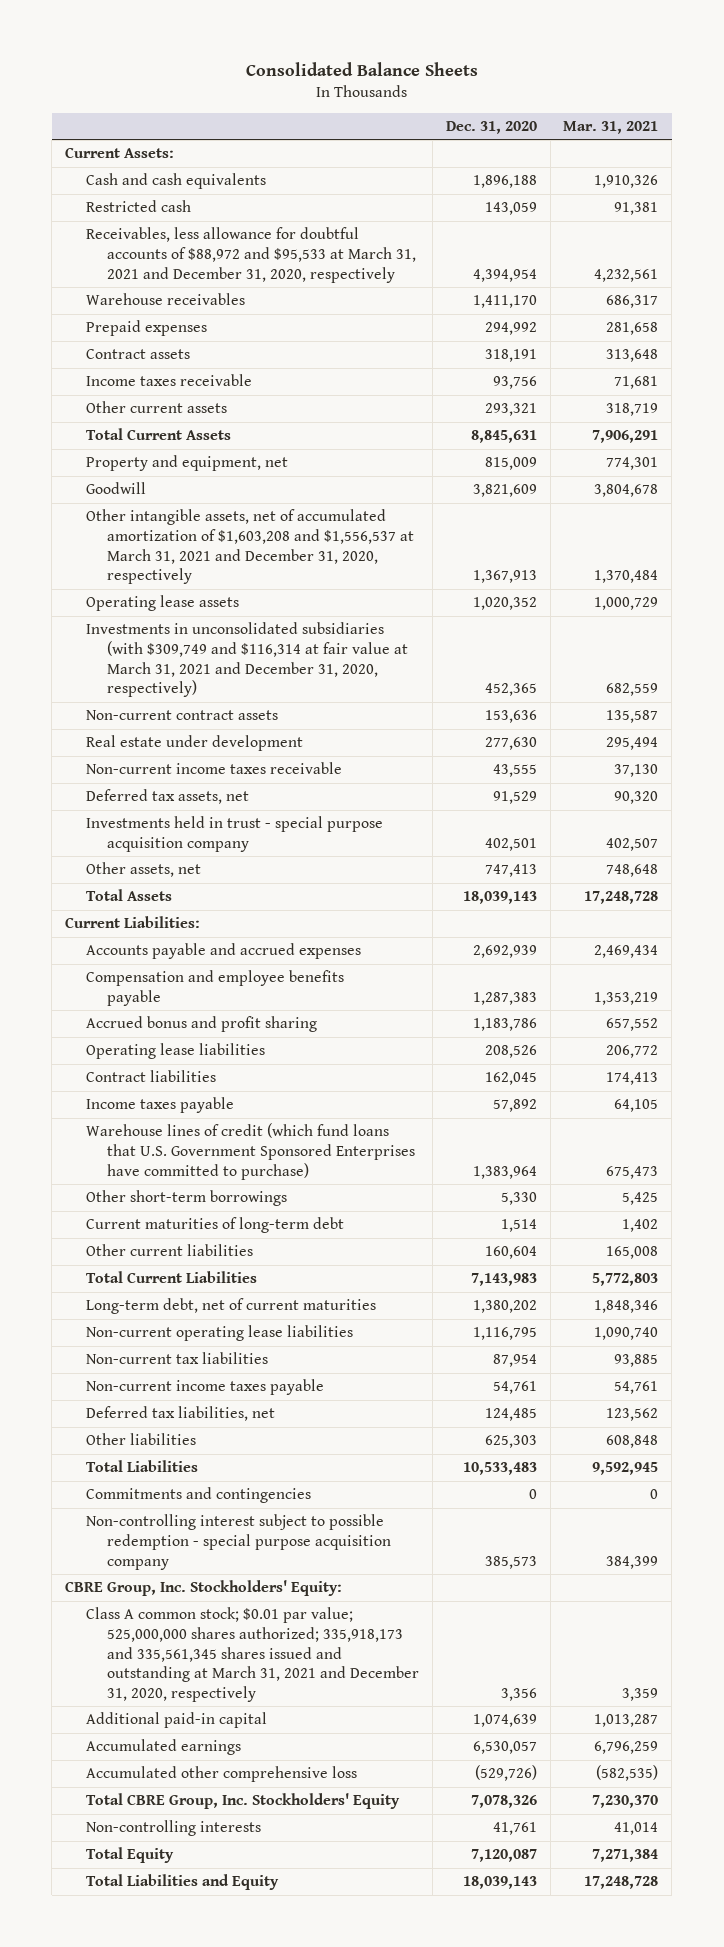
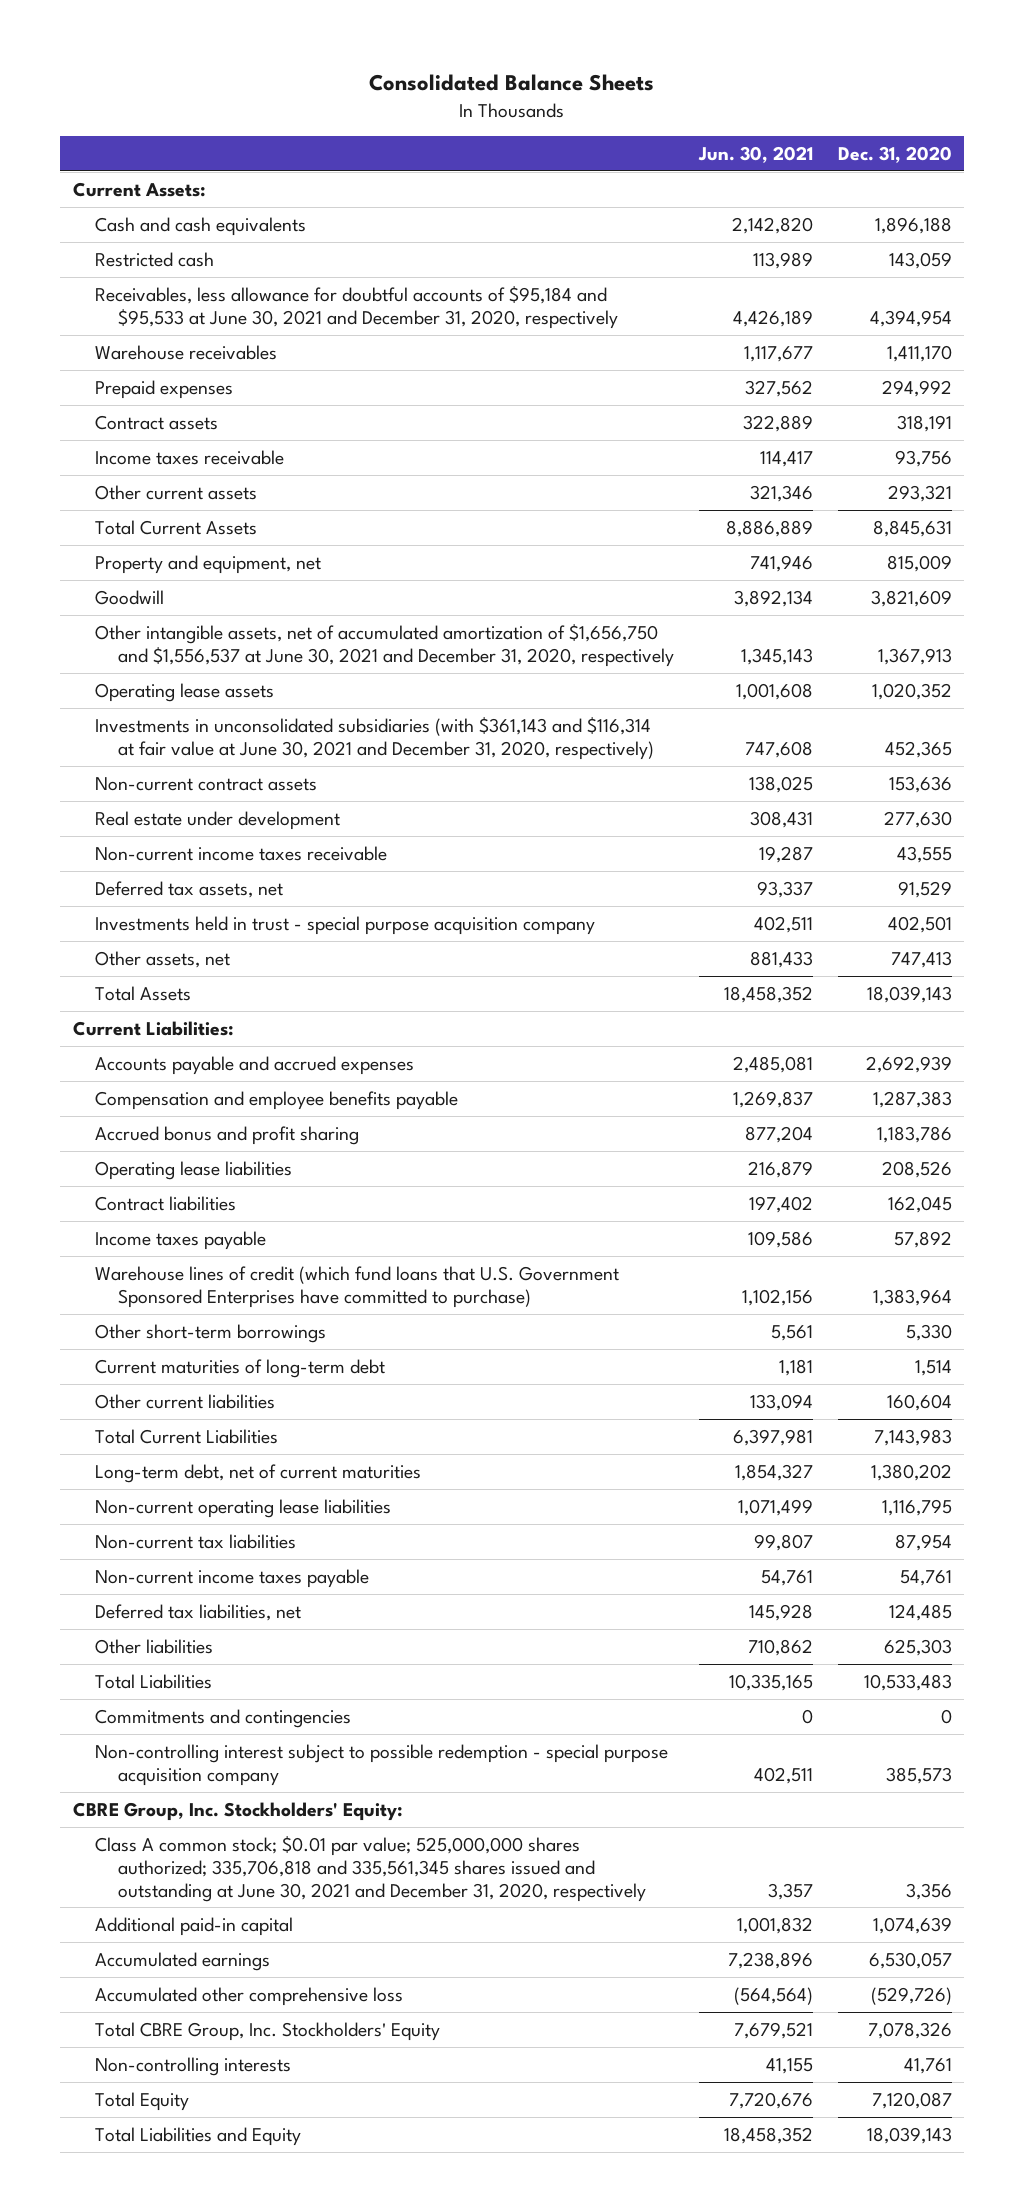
[563,121,659,135] Mar. 31, 2021 -> none
none -> [698,146,814,164] Jun. 30, 2021
[86,227,417,283] Receivables, less allowance for doubtful accounts of $88,972 and $95,533 at March 31, 2021 and December 31, 2020, respectively -> [95,285,619,329] Receivables, less allowance for doubtful accounts of $95,184 and $95,533 at June 30, 2021 and December 31, 2020, respectively
[86,509,415,585] Other intangible assets, net of accumulated amortization of $1,603,208 and $1,556,537 at March 31, 2021 and December 31, 2020, respectively -> [95,623,675,667] Other intangible assets, net of accumulated amortization of $1,656,750 and $1,556,537 at June 30, 2021 and December 31, 2020, respectively
[86,622,409,698] Investments in unconsolidated subsidiaries (with $309,749 and $116,314 at fair value at March 31, 2021 and December 31, 2020, respectively) -> [95,716,655,760] Investments in unconsolidated subsidiaries (with $361,143 and $116,314 at fair value at June 30, 2021 and December 31, 2020, respectively)
[86,1607,420,1703] Class A common stock; $0.01 par value; 525,000,000 shares authorized; 335,918,173 and 335,561,345 shares issued and outstanding at March 31, 2021 and December 31, 2020, respectively -> [95,1835,647,1902] Class A common stock; $0.01 par value; 525,000,000 shares authorized; 335,706,818 and 335,561,345 shares issued and outstanding at June 30, 2021 and December 31, 2020, respectively

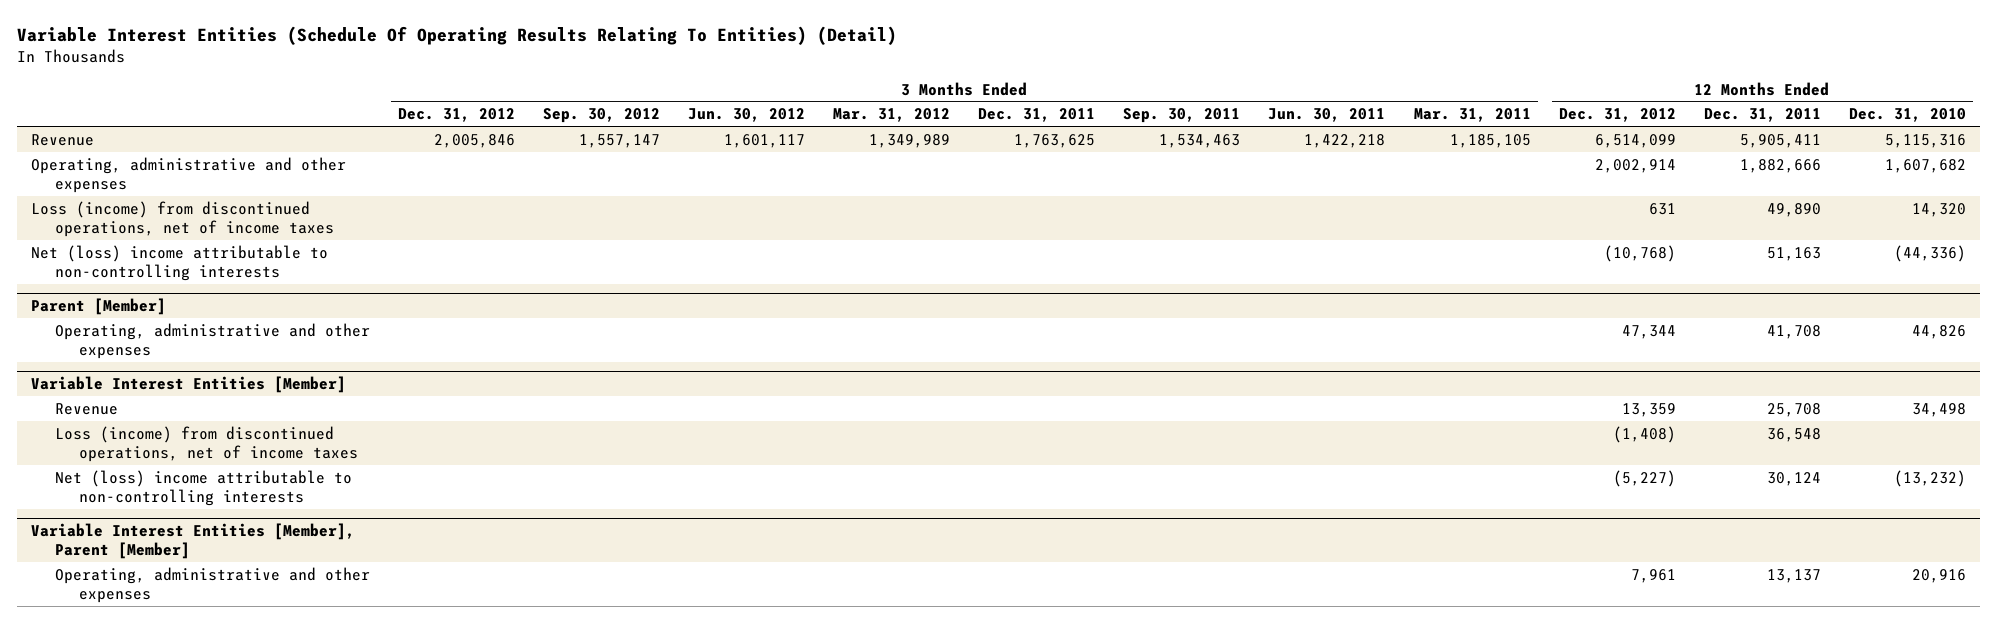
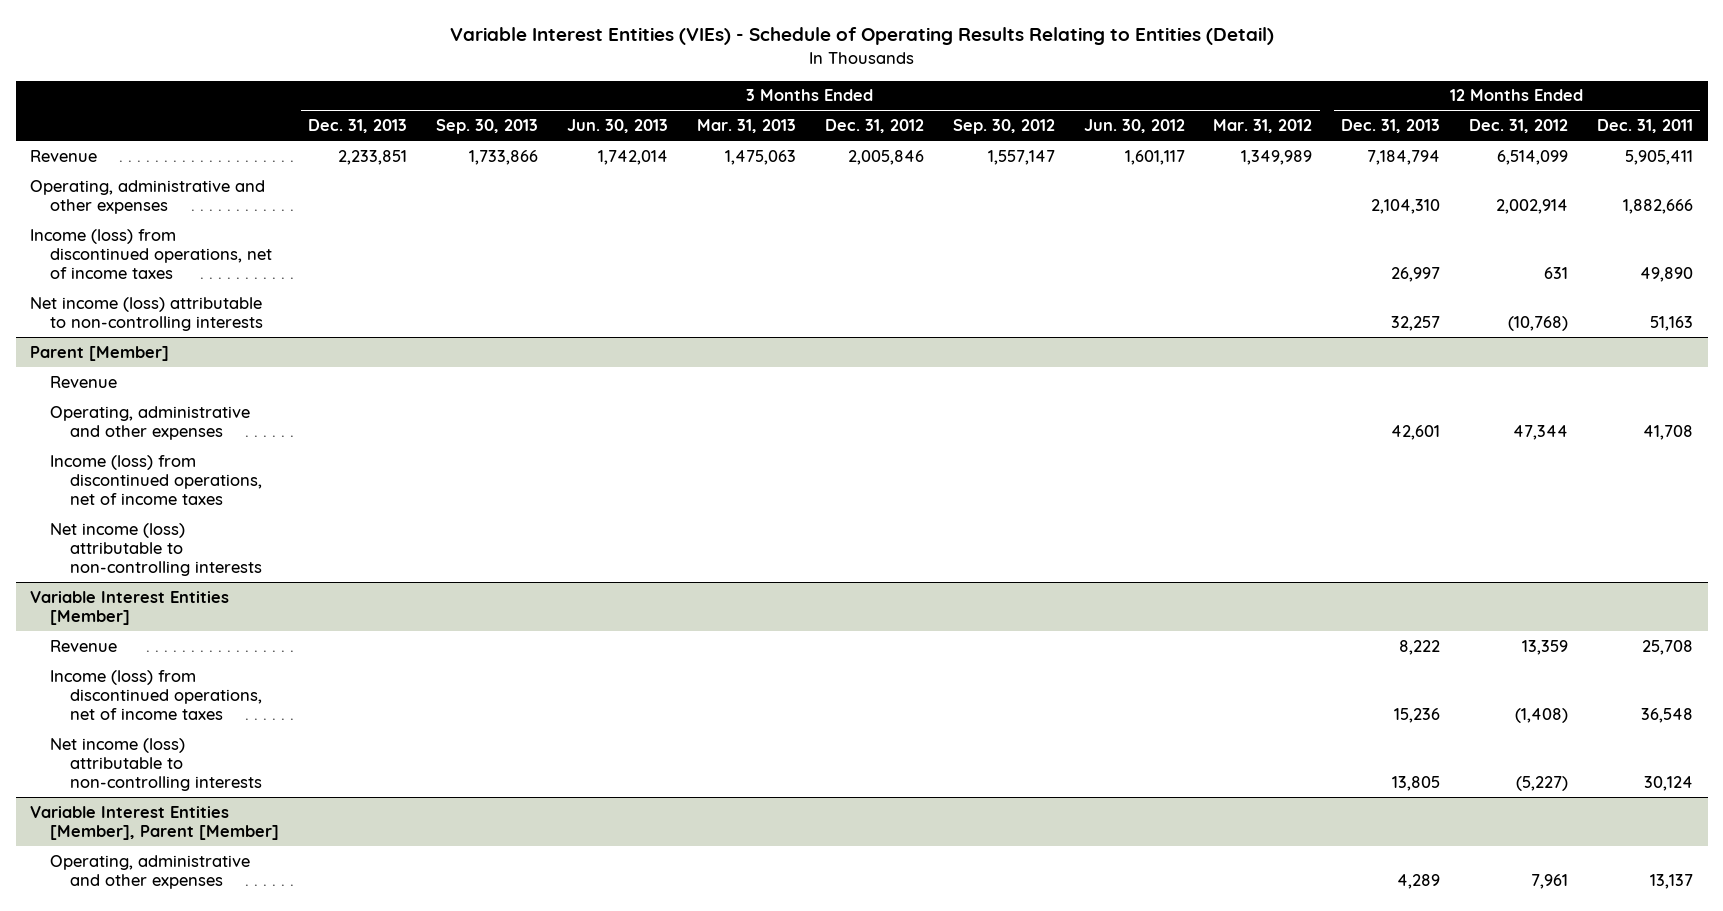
[17,25,898,45] Variable Interest Entities (Schedule Of Operating Results Relating To Entities) (Detail) -> [449,27,1274,46] Variable Interest Entities (VIEs) - Schedule of Operating Results Relating to Entities (Detail)
[978,108,1096,123] Dec. 31, 2011 -> none
[1123,108,1241,124] Sep. 30, 2011 -> none
[1268,108,1386,123] Jun. 30, 2011 -> none
[1413,108,1531,123] Mar. 31, 2011 -> none
[1848,108,1966,123] Dec. 31, 2010 -> none
none -> [308,119,408,134] Dec. 31, 2013
none -> [435,119,538,135] Sep. 30, 2013
none -> [566,119,668,134] Jun. 30, 2013
none -> [696,119,796,134] Mar. 31, 2013
none -> [1341,119,1441,134] Dec. 31, 2013
[31,200,334,237] Loss (income) from discontinued operations, net of income taxes -> [29,228,273,280] Income (loss) from discontinued operations, net of income taxes
[31,244,329,281] Net (loss) income attributable to non-controlling interests -> [29,296,264,332] Net income (loss) attributable to non-controlling interests
none -> [50,375,118,388] Revenue
none -> [50,454,263,506] Income (loss) from discontinued operations, net of income taxes
none -> [50,522,263,577] Net income (loss) attributable to non-controlling interests
[54,425,358,462] Loss (income) from discontinued operations, net of income taxes -> [50,669,263,721] Income (loss) from discontinued operations, net of income taxes
[54,469,352,506] Net (loss) income attributable to non-controlling interests -> [50,737,263,792] Net income (loss) attributable to non-controlling interests

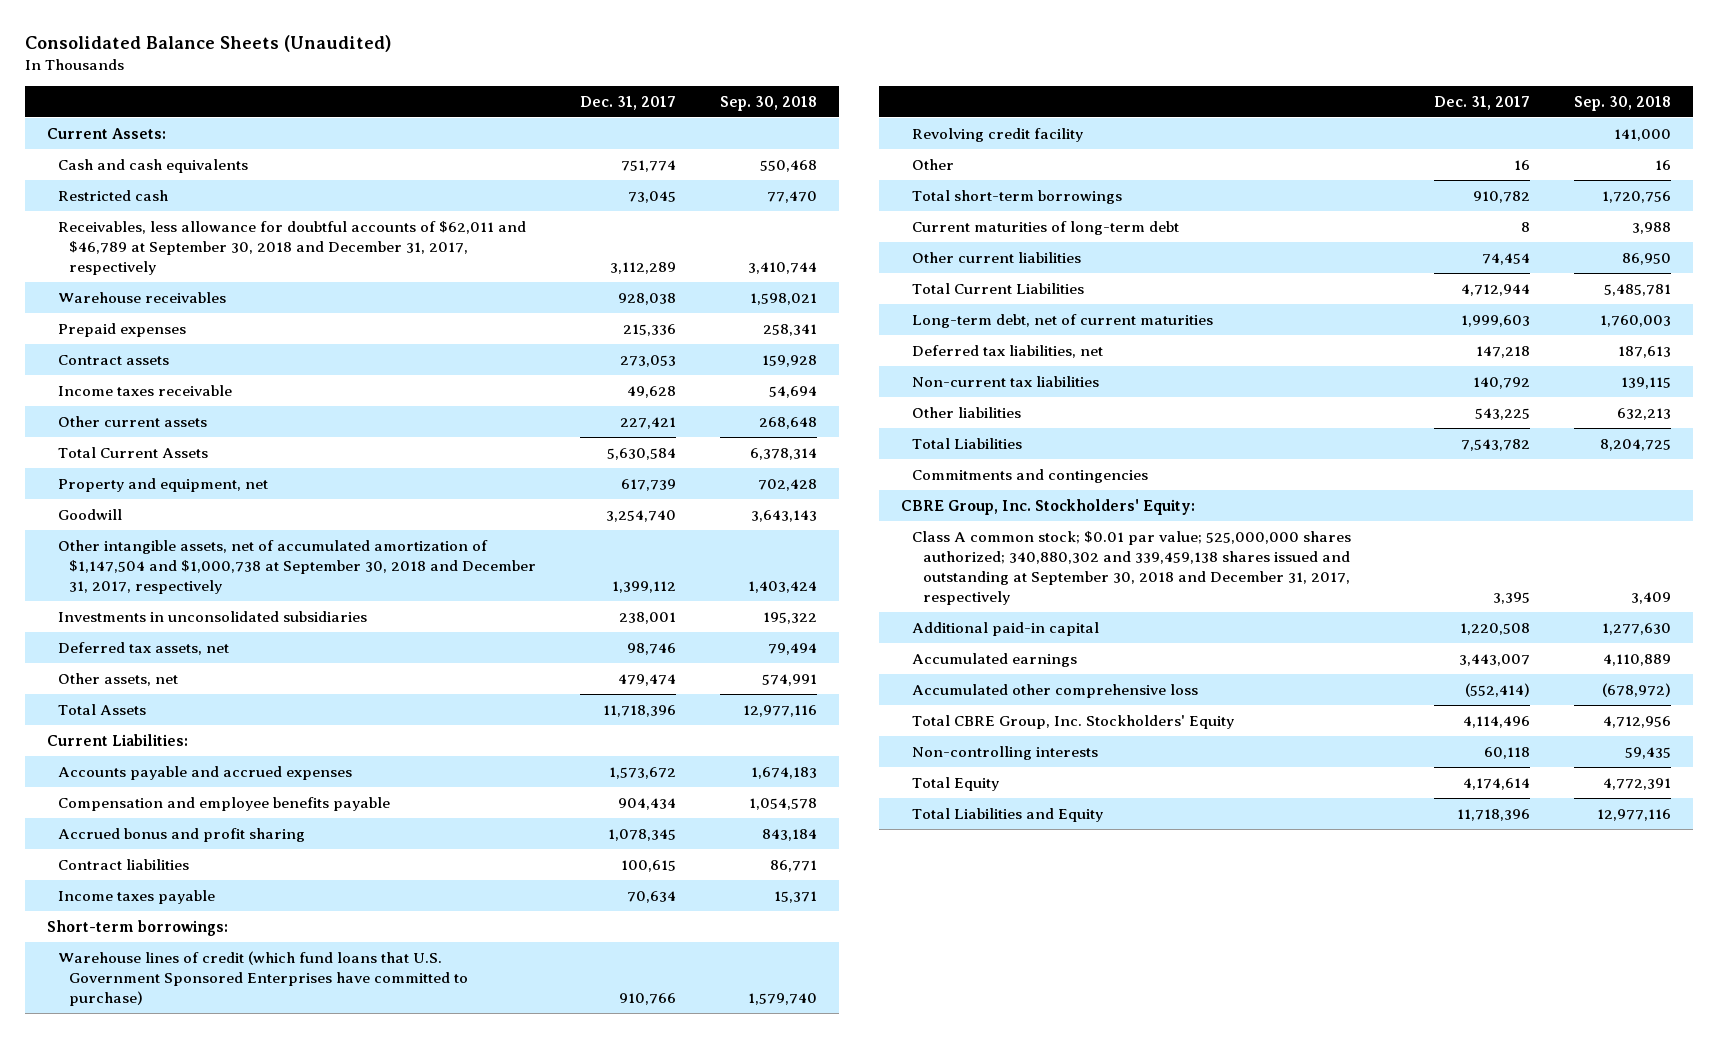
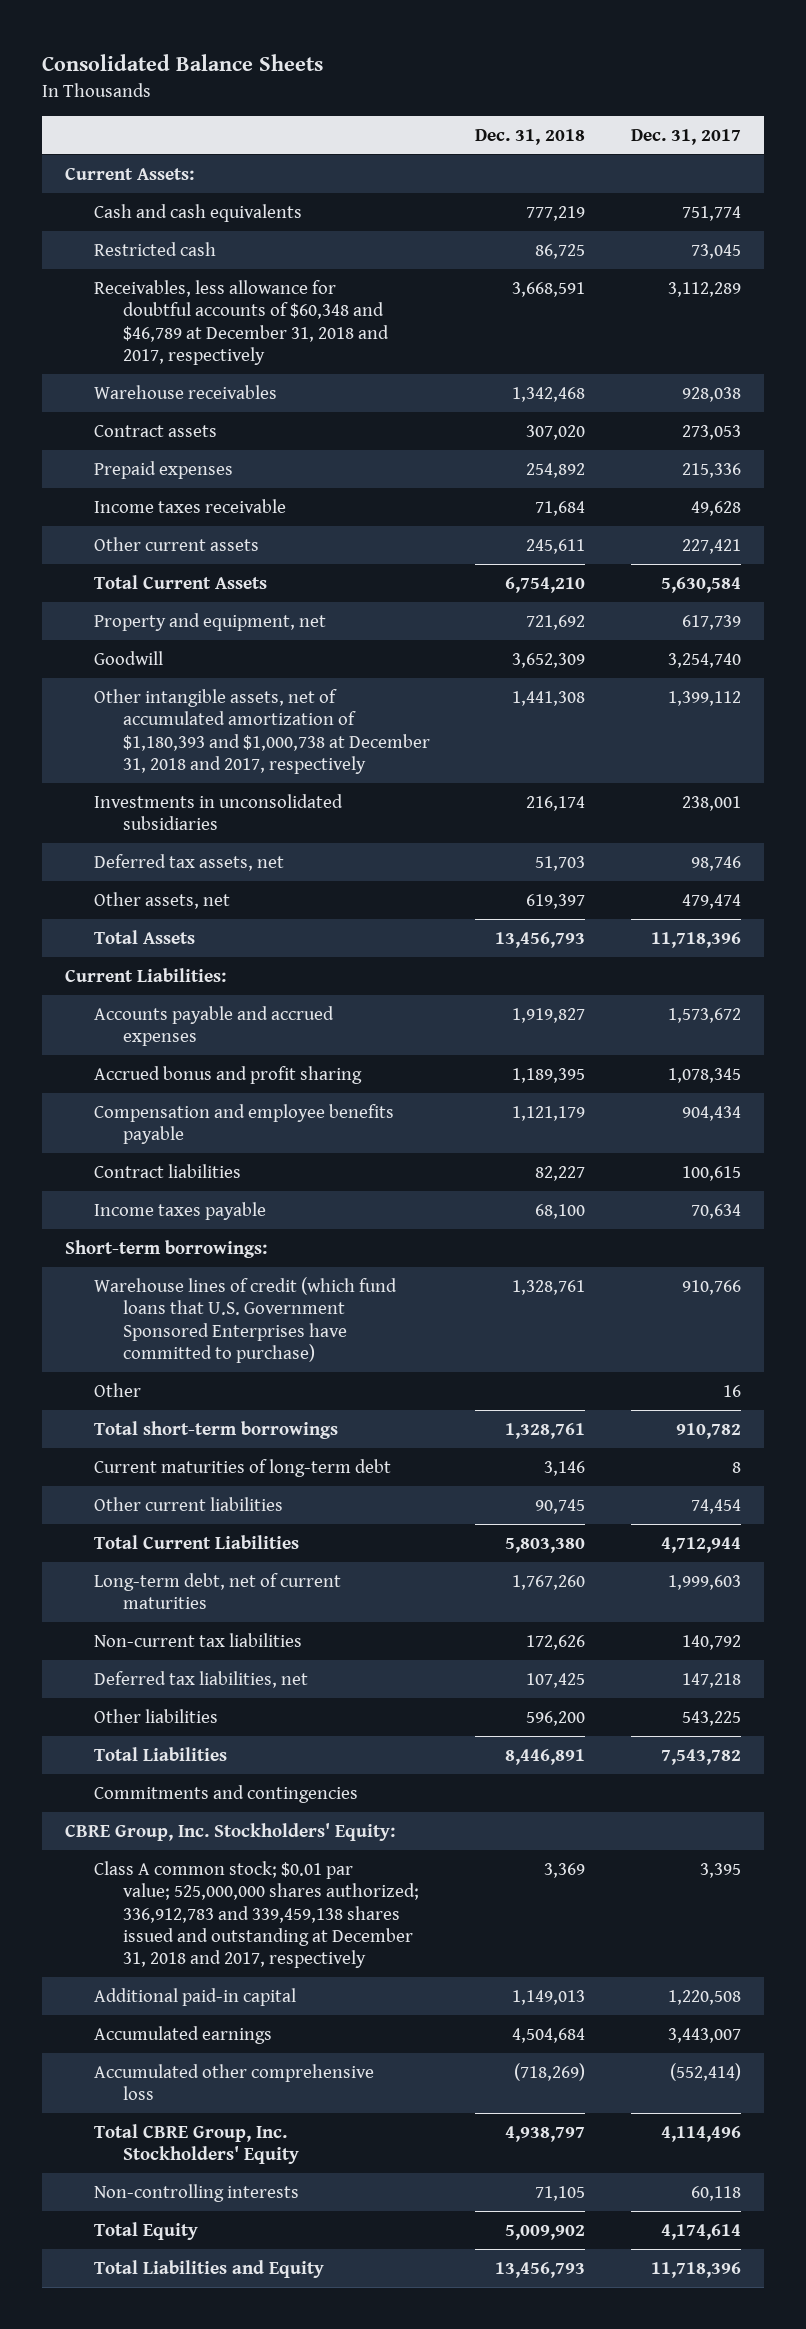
[24,35,391,53] Consolidated Balance Sheets (Unaudited) -> [41,54,323,72] Consolidated Balance Sheets
[720,95,818,111] Sep. 30, 2018 -> none
none -> [475,129,586,146] Dec. 31, 2018
[57,220,526,276] Receivables, less allowance for doubtful accounts of $62,011 and $46,789 at September 30, 2018 and December 31, 2017, respectively -> [93,279,389,365] Receivables, less allowance for doubtful accounts of $60,348 and $46,789 at December 31, 2018 and 2017, respectively
[57,322,186,337] Prepaid expenses -> [93,460,233,479] Prepaid expenses
[57,539,537,595] Other intangible assets, net of accumulated amortization of $1,147,504 and $1,000,738 at September 30, 2018 and December 31, 2017, respectively -> [93,688,430,774] Other intangible assets, net of accumulated amortization of $1,180,393 and $1,000,738 at December 31, 2018 and 2017, respectively
[57,796,390,811] Compensation and employee benefits payable -> [93,1103,394,1145] Compensation and employee benefits payable
[911,127,1083,142] Revolving credit facility -> none
[911,344,1103,358] Deferred tax liabilities, net -> [93,1670,308,1688] Deferred tax liabilities, net
[911,530,1351,606] Class A common stock; $0.01 par value; 525,000,000 shares authorized; 340,880,302 and 339,459,138 shares issued and outstanding at September 30, 2018 and December 31, 2017, respectively -> [93,1860,419,1969] Class A common stock; $0.01 par value; 525,000,000 shares authorized; 336,912,783 and 339,459,138 shares issued and outstanding at December 31, 2018 and 2017, respectively

